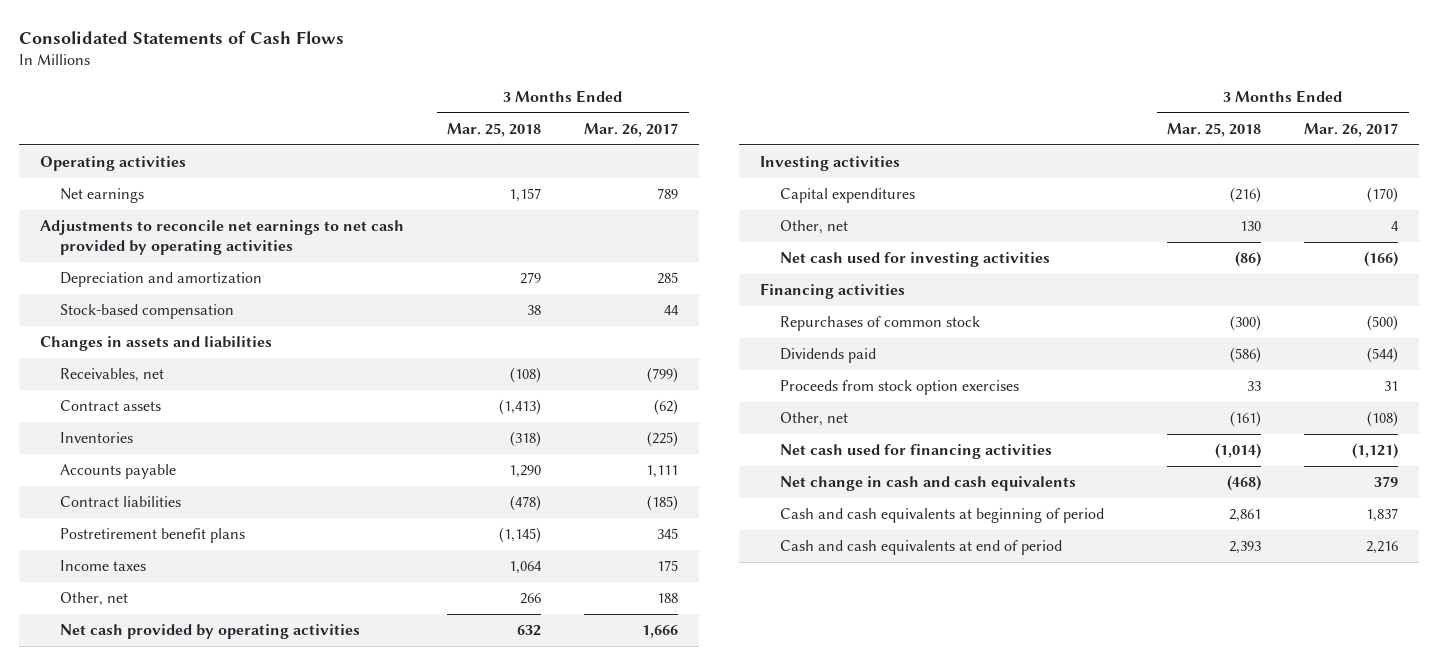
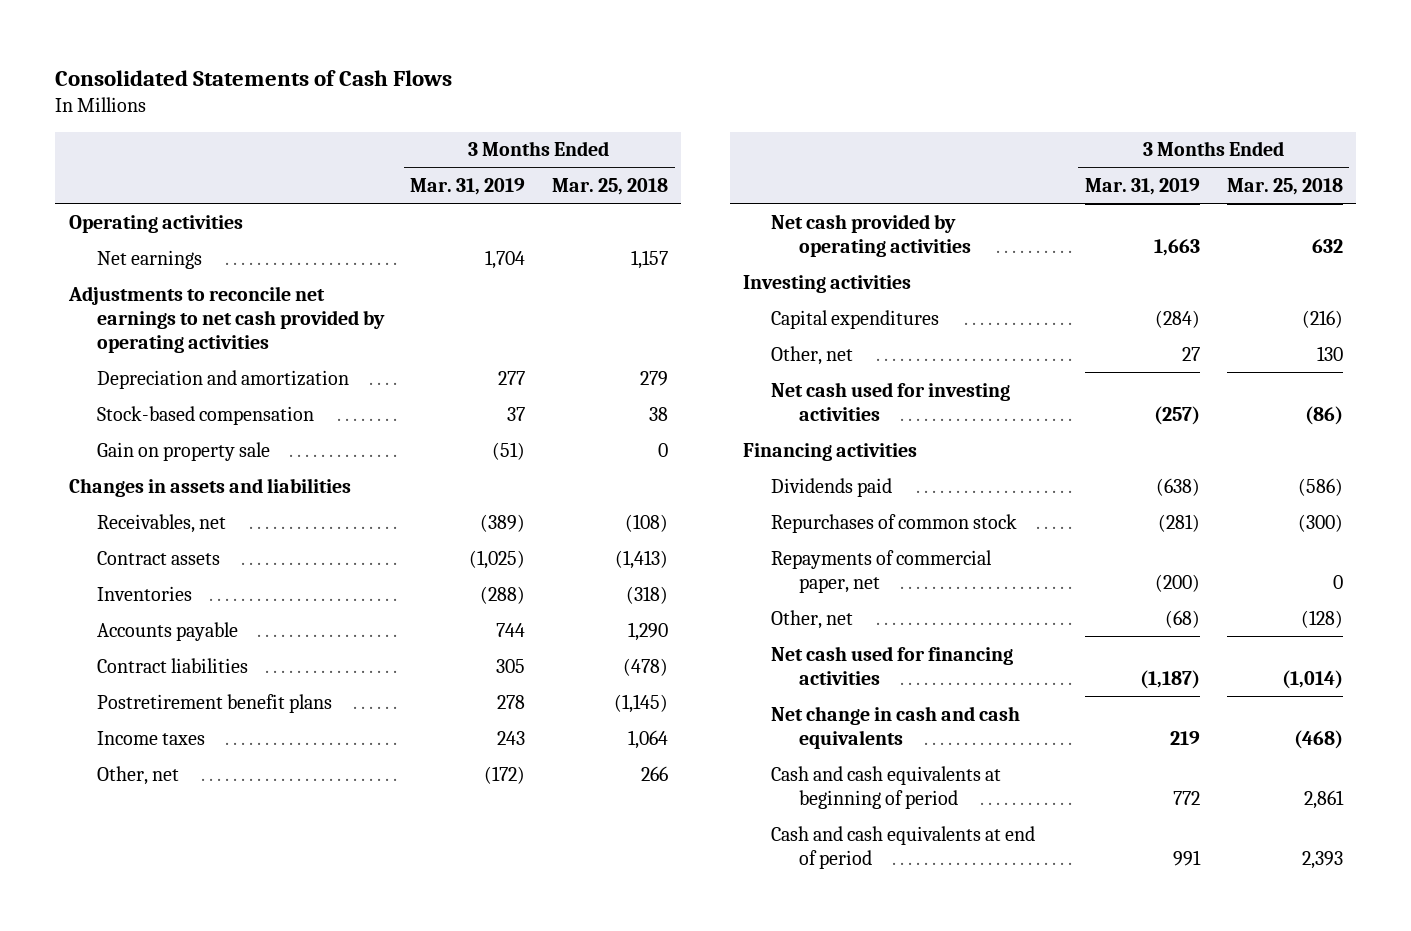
[584,122,679,137] Mar. 26, 2017 -> none
none -> [410,177,526,195] Mar. 31, 2019
none -> [96,441,270,461] Gain on property sale
[779,380,1019,396] Proceeds from stock option exercises -> none
[779,316,980,332] Repurchases of common stock -> [771,513,1018,533] Repurchases of common stock
none -> [771,549,993,593] Repayments of commercial paper, net
[1230,411,1262,428] (161) -> [1300,609,1343,628] (128)

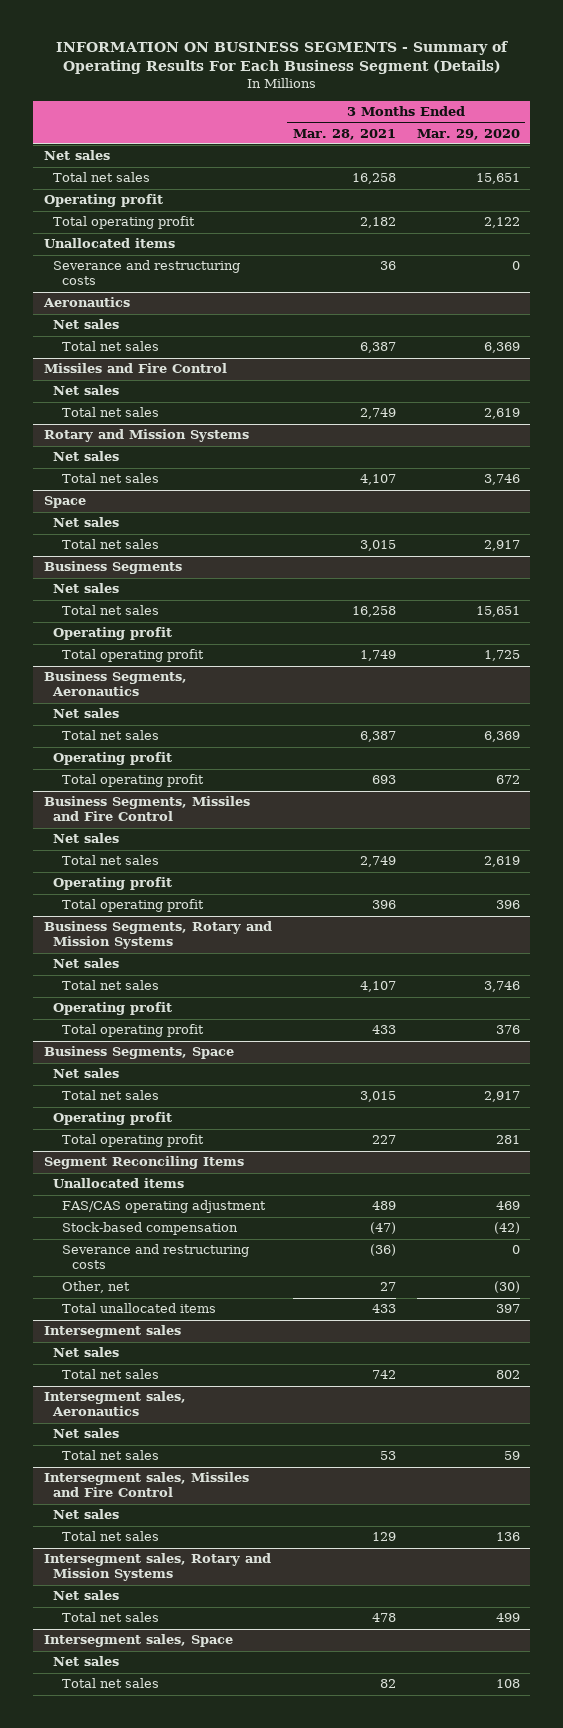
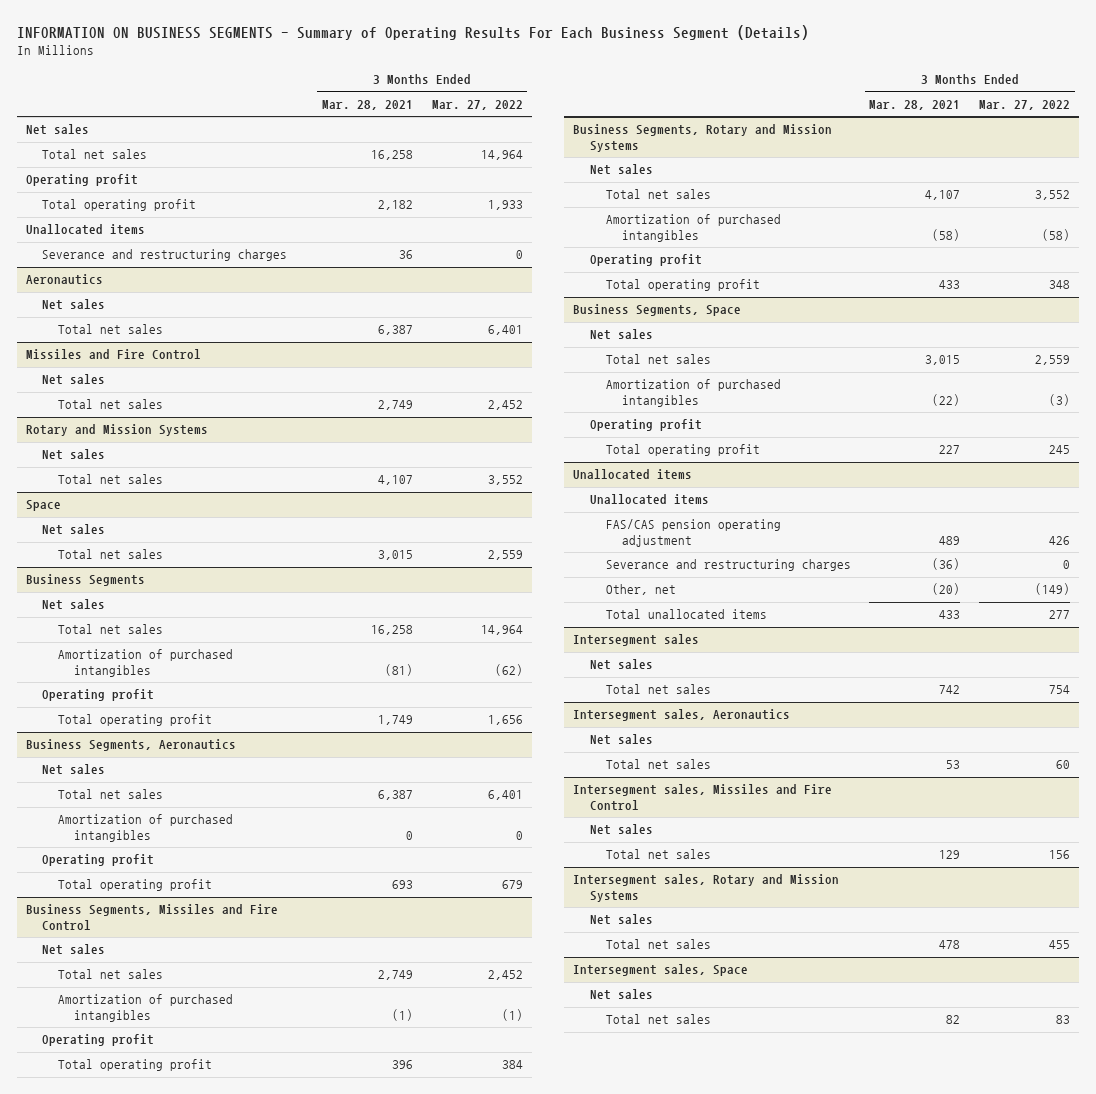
[416,128,520,140] Mar. 29, 2020 -> none
none -> [431,99,523,110] Mar. 27, 2022
[52,260,240,286] Severance and restructuring costs -> [41,249,287,262] Severance and restructuring charges
none -> [57,649,233,677] Amortization of purchased intangibles
none -> [57,814,233,842] Amortization of purchased intangibles
none -> [57,994,233,1022] Amortization of purchased intangibles
none -> [605,214,781,242] Amortization of purchased intangibles
none -> [605,379,781,407] Amortization of purchased intangibles
[43,1156,244,1170] Segment Reconciling Items -> [573,469,693,481] Unallocated items
[62,1222,239,1236] Stock-based compensation -> none
[62,1200,267,1214] FAS/CAS operating adjustment -> [605,519,781,547] FAS/CAS pension operating adjustment
[62,1244,250,1270] Severance and restructuring costs -> [605,559,851,572] Severance and restructuring charges
[379,1282,396,1292] 27 -> [932,583,961,596] (20)

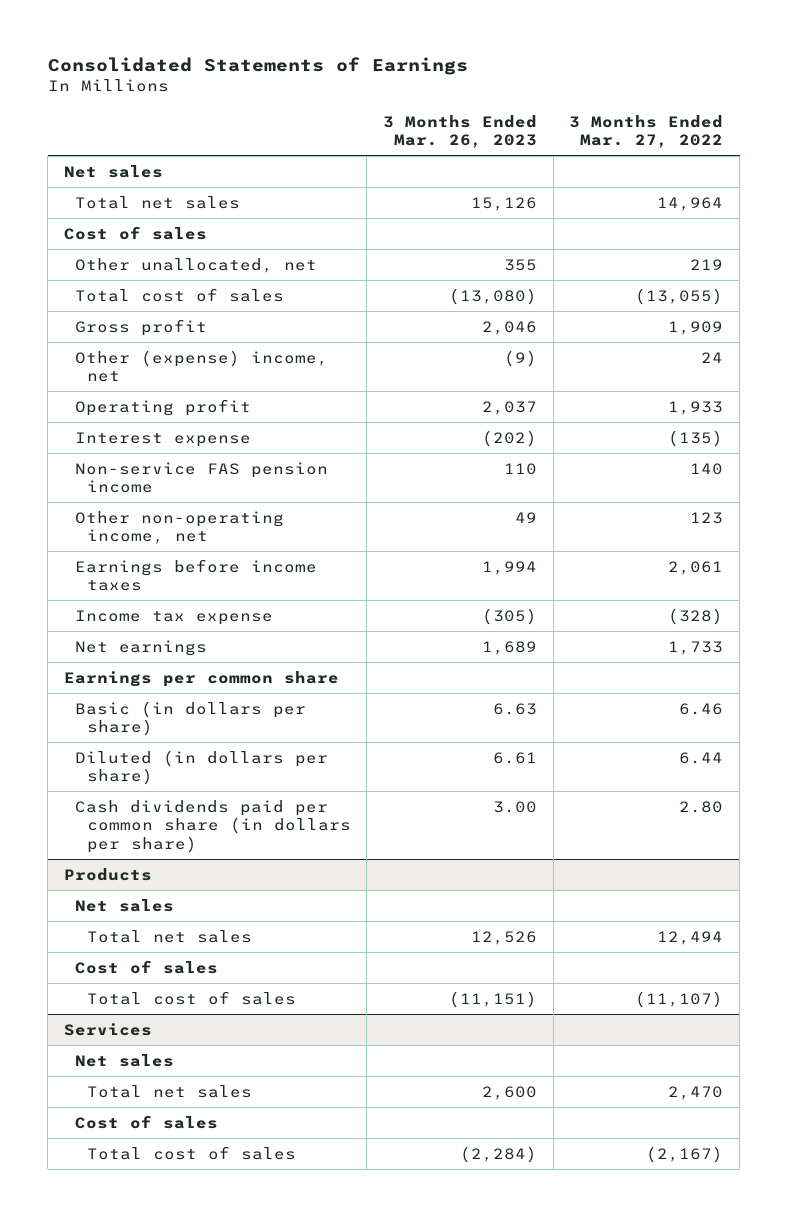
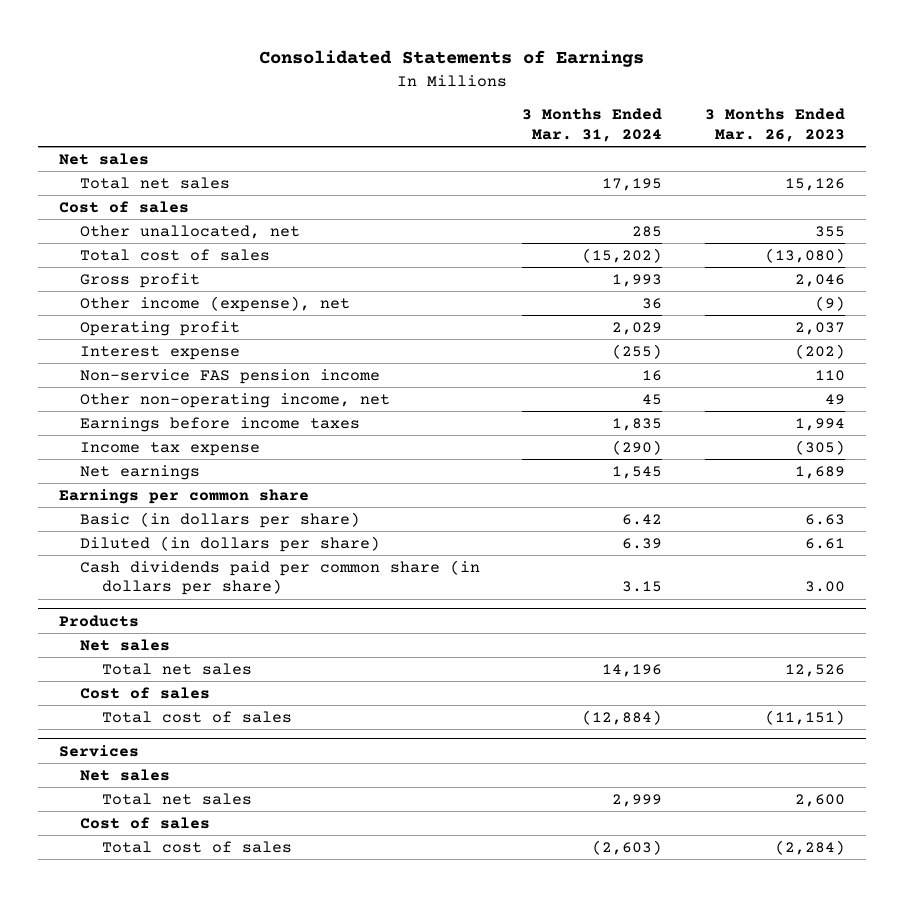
[569,114,724,149] 3 Months Ended Mar. 27, 2022 -> none
none -> [522,108,663,142] 3 Months Ended Mar. 31, 2024
[75,349,329,383] Other (expense) income, net -> [80,295,351,312] Other income (expense), net

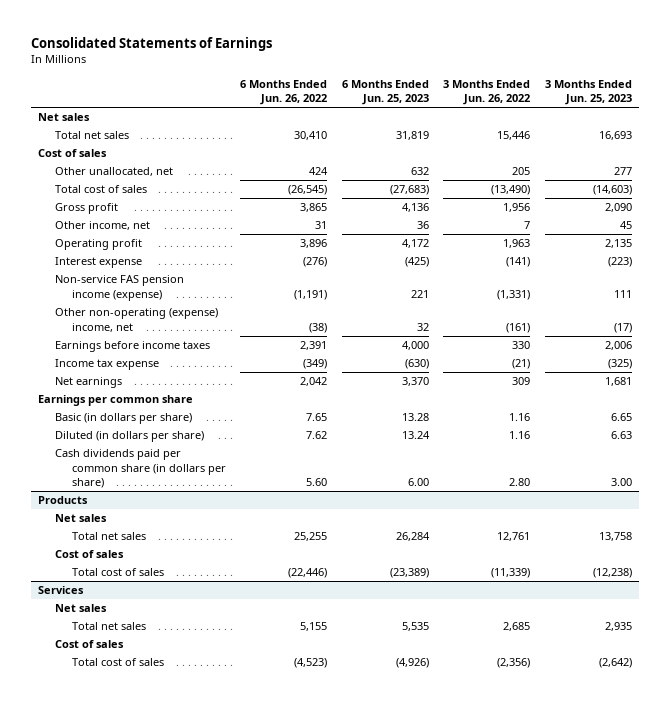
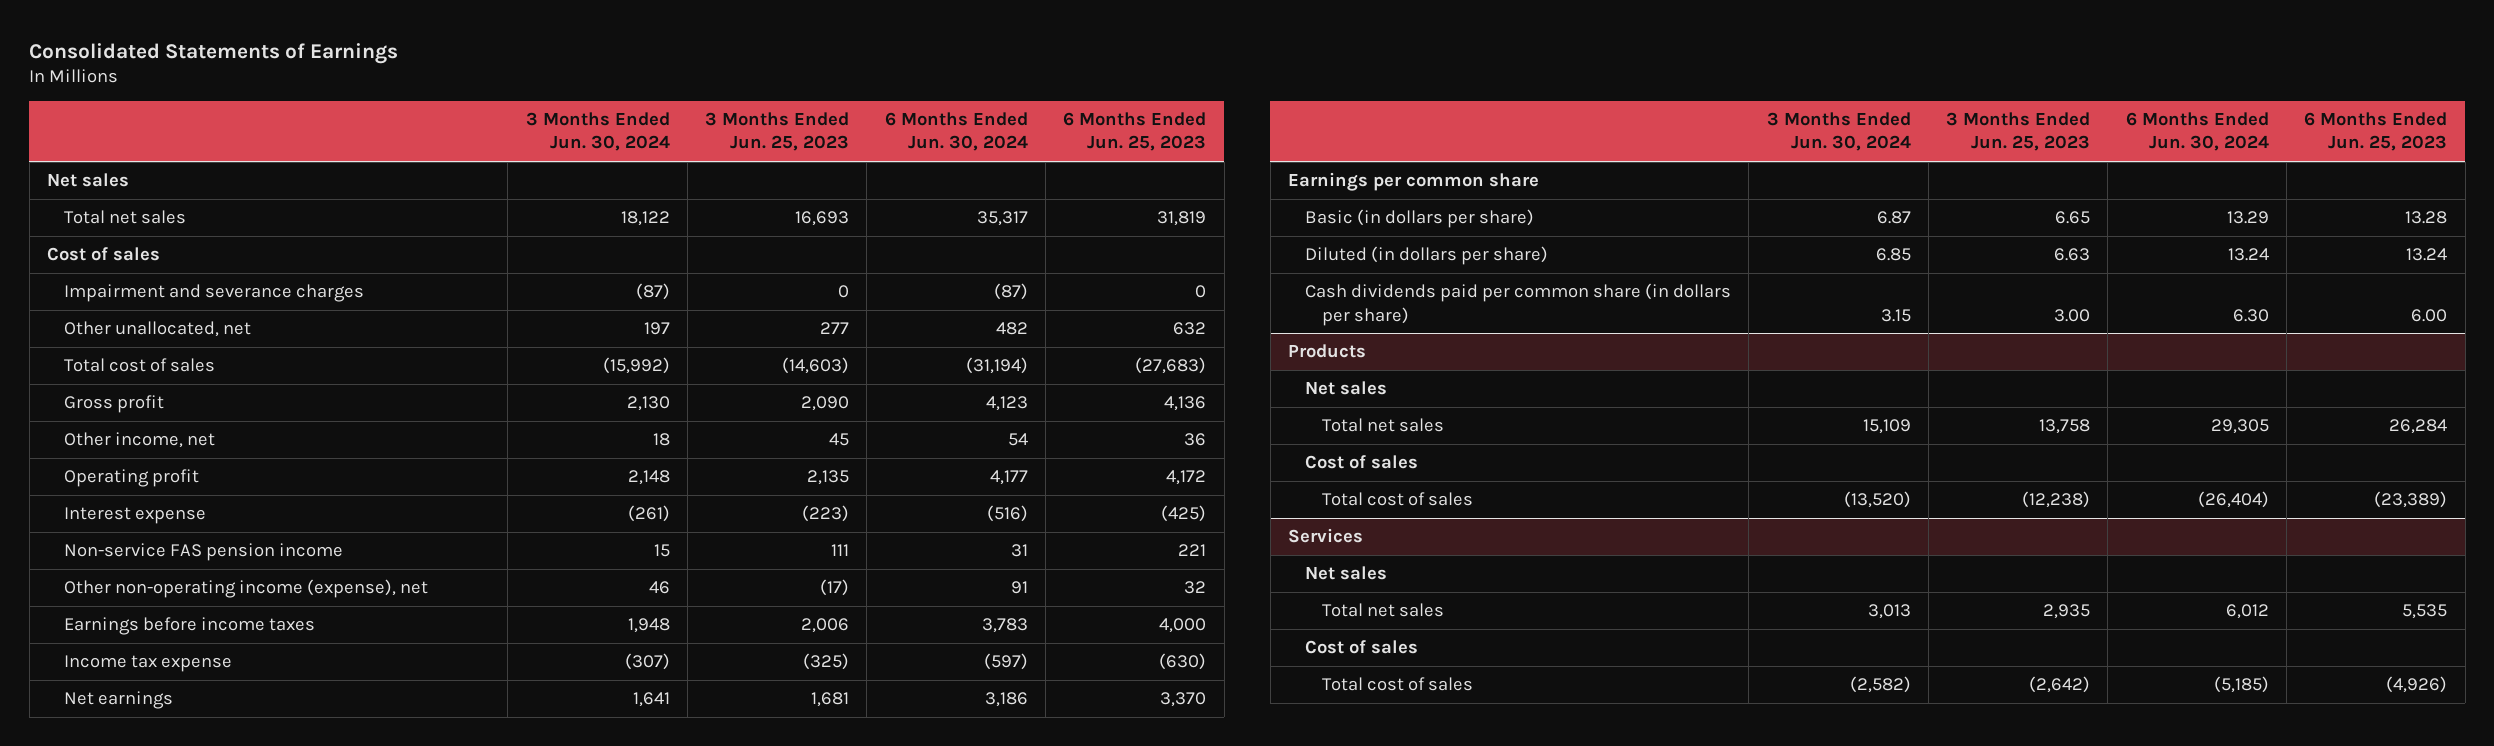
[240,79,328,106] 6 Months Ended Jun. 26, 2022 -> none
[443,79,531,106] 3 Months Ended Jun. 26, 2022 -> none
none -> [525,112,670,152] 3 Months Ended Jun. 30, 2024
none -> [884,112,1028,152] 6 Months Ended Jun. 30, 2024
none -> [63,284,364,303] Impairment and severance charges
[54,275,184,301] Non-service FAS pension income (expense) -> [63,543,343,562] Non-service FAS pension income
[54,308,218,332] Other non-operating (expense) income, net -> [63,579,428,599] Other non-operating income (expense), net

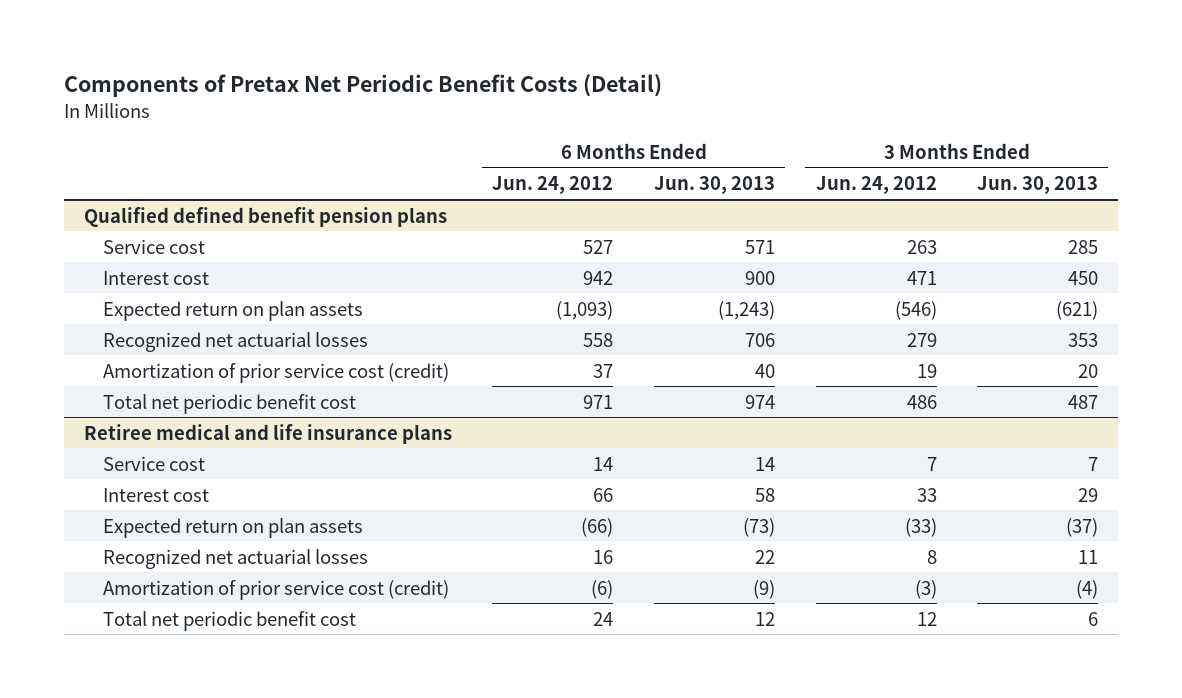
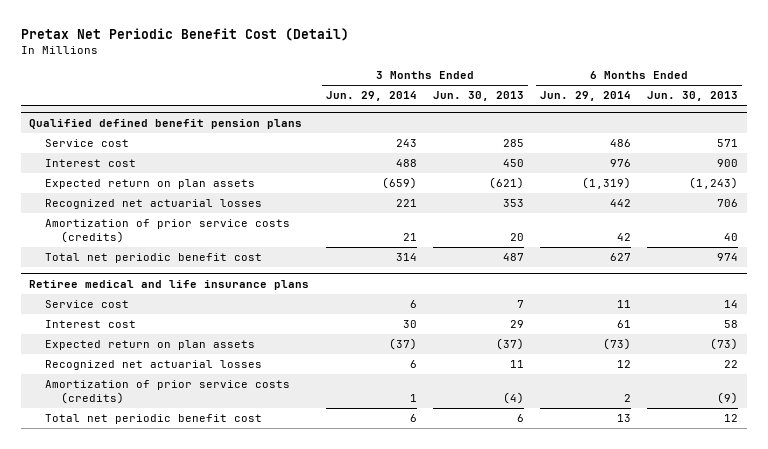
[63,74,662,98] Components of Pretax Net Periodic Benefit Costs (Detail) -> [21,27,350,41] Pretax Net Periodic Benefit Cost (Detail)
[492,176,614,195] Jun. 24, 2012 -> none
[815,176,937,195] Jun. 24, 2012 -> none
none -> [325,91,417,102] Jun. 29, 2014
none -> [540,91,632,102] Jun. 29, 2014
[103,362,450,383] Amortization of prior service cost (credit) -> [45,219,291,244] Amortization of prior service costs (credits)
[103,579,450,600] Amortization of prior service cost (credit) -> [45,380,291,405] Amortization of prior service costs (credits)

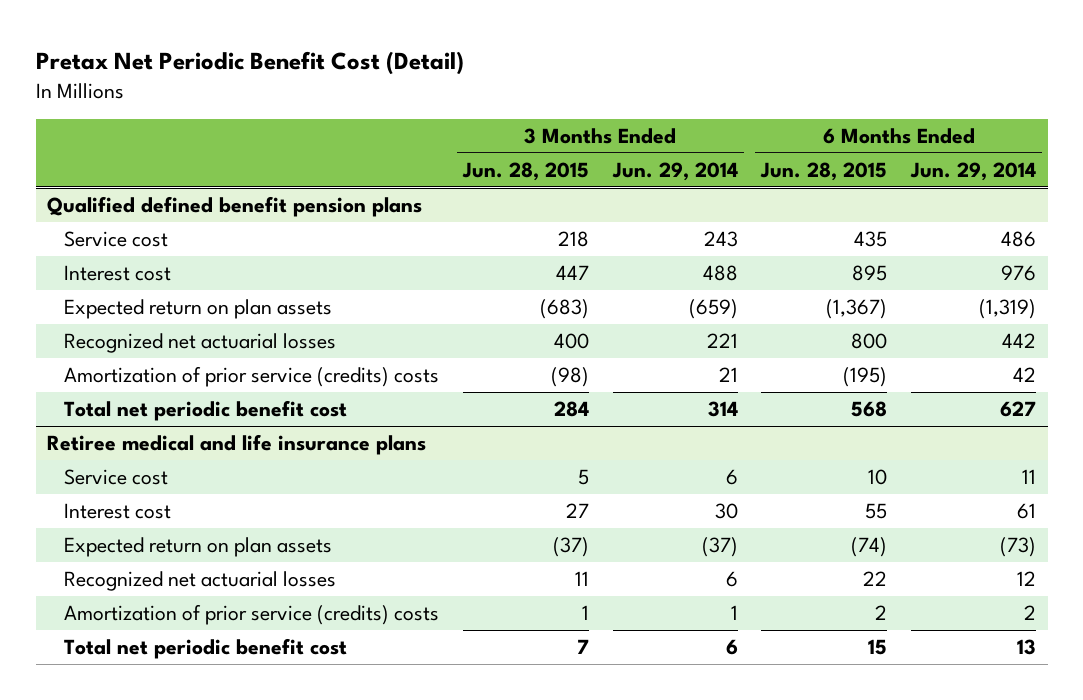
[432,91,524,102] Jun. 30, 2013 -> none
[647,91,739,102] Jun. 30, 2013 -> none
none -> [461,161,589,181] Jun. 28, 2015
none -> [760,161,888,181] Jun. 28, 2015
[45,219,291,244] Amortization of prior service costs (credits) -> [64,365,440,387] Amortization of prior service (credits) costs
[45,380,291,405] Amortization of prior service costs (credits) -> [64,603,440,625] Amortization of prior service (credits) costs

